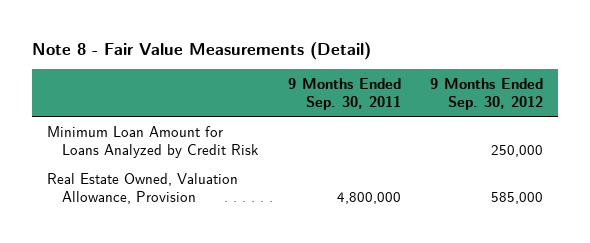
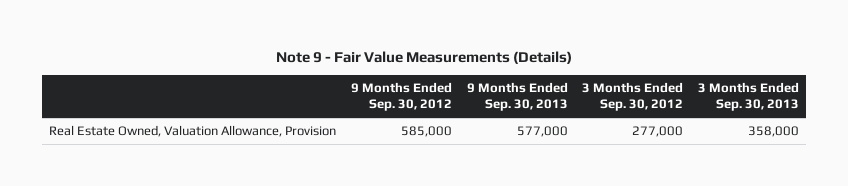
[32,41,372,60] Note 8 - Fair Value Measurements (Detail) -> [276,51,573,65] Note 9 - Fair Value Measurements (Details)
[287,77,401,110] 9 Months Ended Sep. 30, 2011 -> none
none -> [466,82,568,112] 9 Months Ended Sep. 30, 2013
none -> [582,82,684,112] 3 Months Ended Sep. 30, 2012
none -> [698,82,800,112] 3 Months Ended Sep. 30, 2013
[46,125,260,158] Minimum Loan Amount for Loans Analyzed by Credit Risk -> none

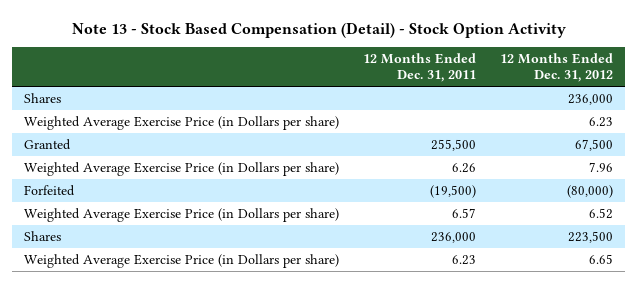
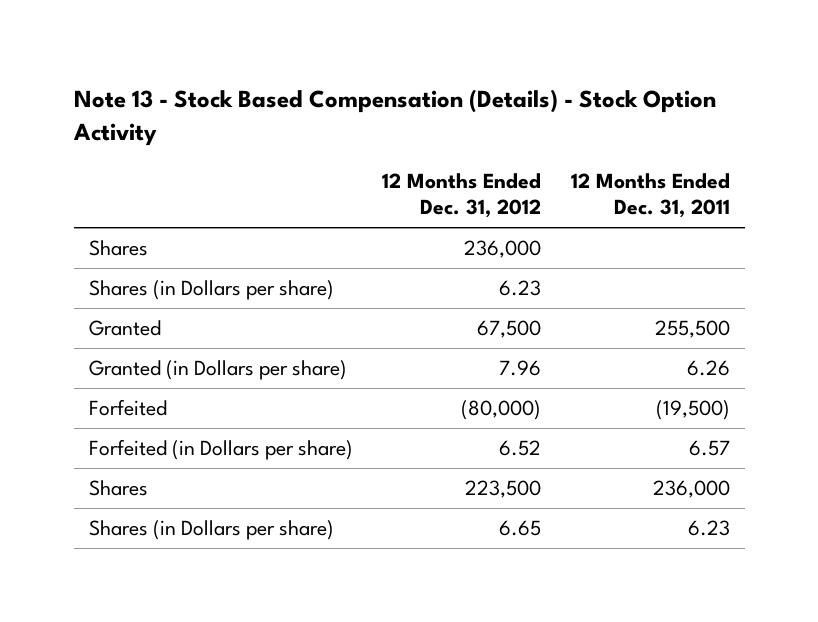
[71,21,566,38] Note 13 - Stock Based Compensation (Detail) - Stock Option Activity -> [72,88,716,146] Note 13 - Stock Based Compensation (Details) - Stock Option Activity
[24,115,340,130] Weighted Average Exercise Price (in Dollars per share) -> [88,280,334,301] Shares (in Dollars per share)
[24,161,340,176] Weighted Average Exercise Price (in Dollars per share) -> [88,360,347,381] Granted (in Dollars per share)
[24,207,340,222] Weighted Average Exercise Price (in Dollars per share) -> [88,439,353,461] Forfeited (in Dollars per share)
[24,253,340,268] Weighted Average Exercise Price (in Dollars per share) -> [88,520,334,541] Shares (in Dollars per share)

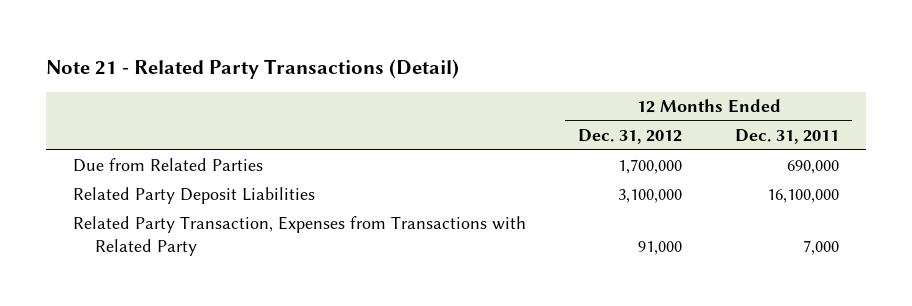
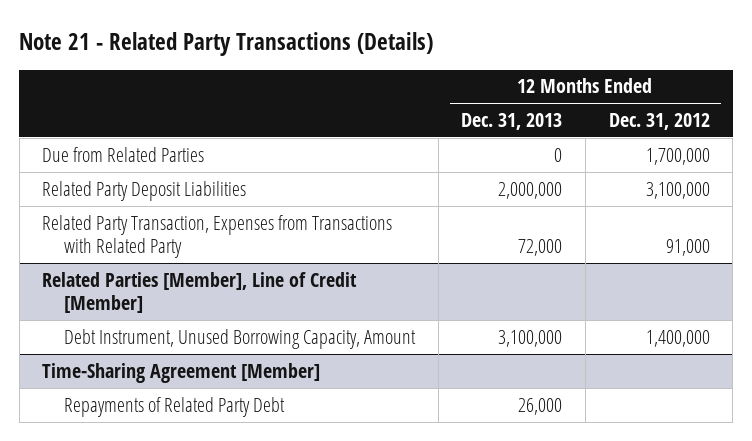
[46,59,460,80] Note 21 - Related Party Transactions (Detail) -> [19,31,434,56] Note 21 - Related Party Transactions (Details)
[735,129,840,145] Dec. 31, 2011 -> none
none -> [461,112,563,130] Dec. 31, 2013
none -> [42,271,358,314] Related Parties [Member], Line of Credit [Member]
none -> [63,328,416,349] Debt Instrument, Unused Borrowing Capacity, Amount
none -> [42,362,321,383] Time-Sharing Agreement [Member]
none -> [63,396,285,417] Repayments of Related Party Debt

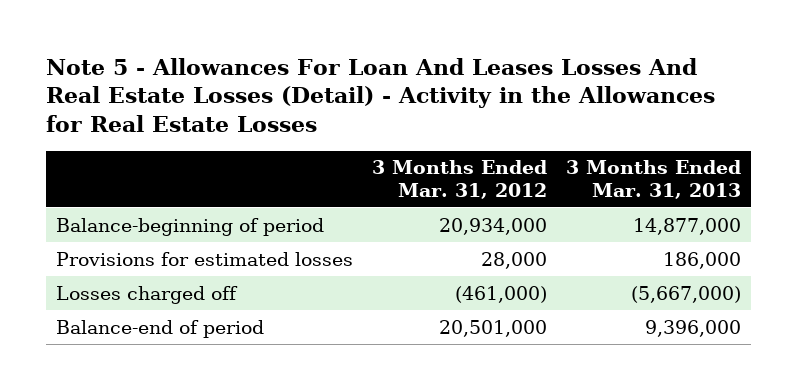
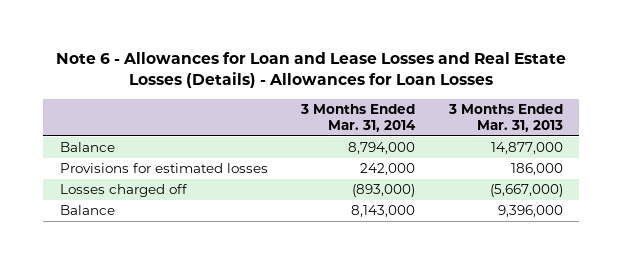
[45,57,715,133] Note 5 - Allowances For Loan And Leases Losses And Real Estate Losses (Detail) - Activity in the Allowances for Real Estate Losses -> [56,52,567,89] Note 6 - Allowances for Loan and Lease Losses and Real Estate Losses (Details) - Allowances for Loan Losses
[371,160,547,199] 3 Months Ended Mar. 31, 2012 -> none
none -> [300,103,417,132] 3 Months Ended Mar. 31, 2014
[55,217,324,236] Balance-beginning of period -> [60,142,116,153] Balance
[55,319,264,338] Balance-end of period -> [60,205,116,216] Balance

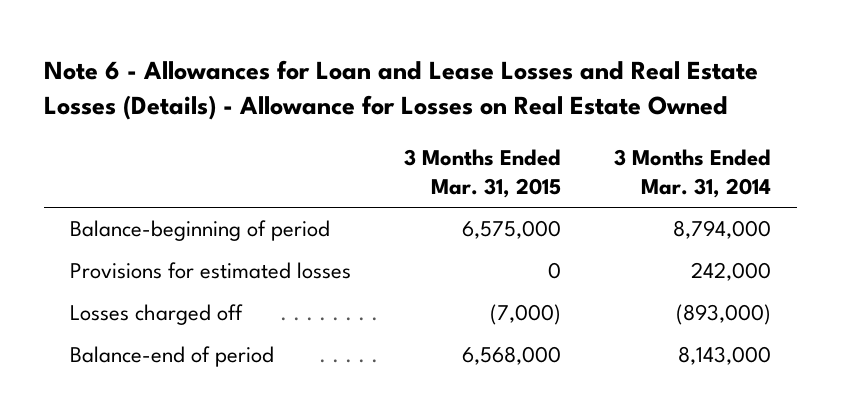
[56,52,567,89] Note 6 - Allowances for Loan and Lease Losses and Real Estate Losses (Details) - Allowances for Loan Losses -> [43,60,758,121] Note 6 - Allowances for Loan and Lease Losses and Real Estate Losses (Details) - Allowance for Losses on Real Estate Owned
[447,103,563,132] 3 Months Ended Mar. 31, 2013 -> none
none -> [403,149,561,198] 3 Months Ended Mar. 31, 2015
[60,142,116,153] Balance -> [70,220,331,242] Balance-beginning of period
[60,205,116,216] Balance -> [70,346,275,368] Balance-end of period

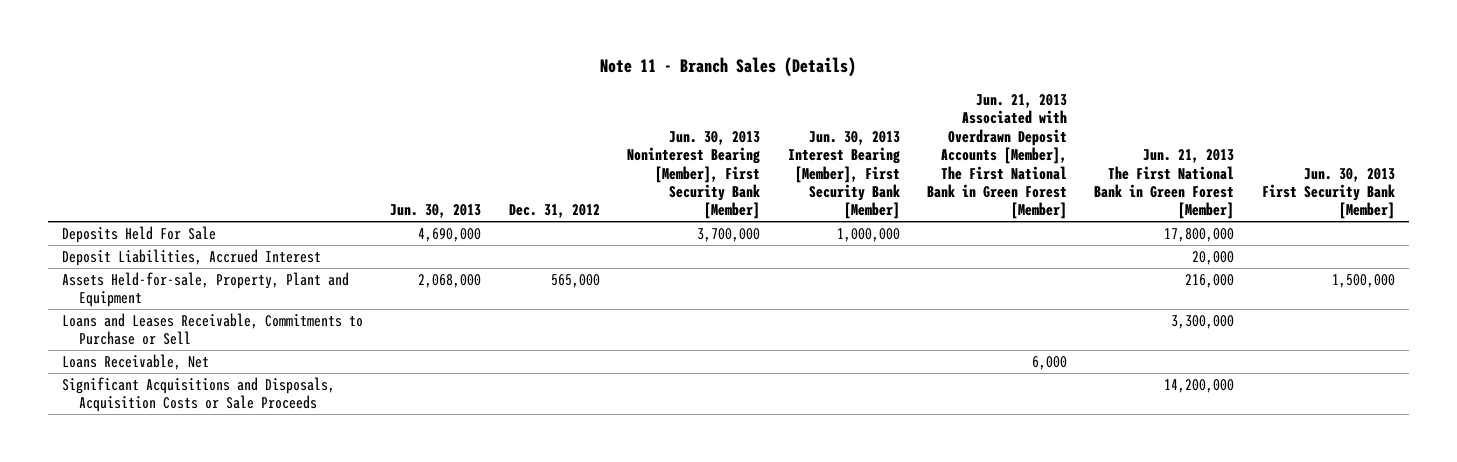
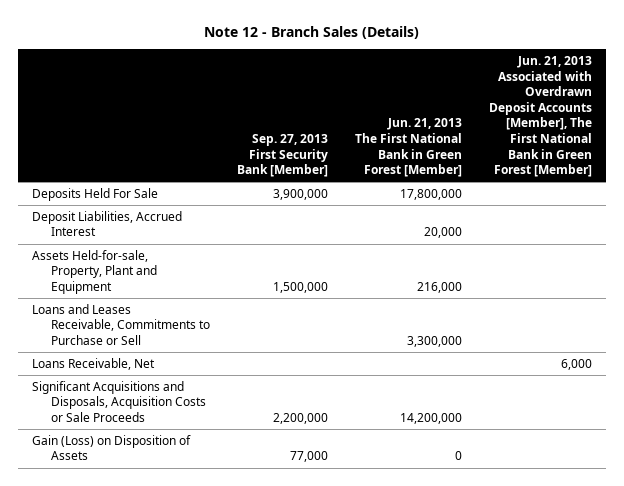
[600,57,857,78] Note 11 - Branch Sales (Details) -> [204,26,420,40] Note 12 - Branch Sales (Details)
[390,204,482,219] Jun. 30, 2013 -> none
[508,204,600,219] Dec. 31, 2012 -> none
[627,130,761,220] Jun. 30, 2013 Noninterest Bearing [Member], First Security Bank [Member] -> none
[787,130,900,220] Jun. 30, 2013 Interest Bearing [Member], First Security Bank [Member] -> none
[1261,167,1395,220] Jun. 30, 2013 First Security Bank [Member] -> none
none -> [236,134,328,178] Sep. 27, 2013 First Security Bank [Member]
none -> [31,434,191,461] Gain (Loss) on Disposition of Assets

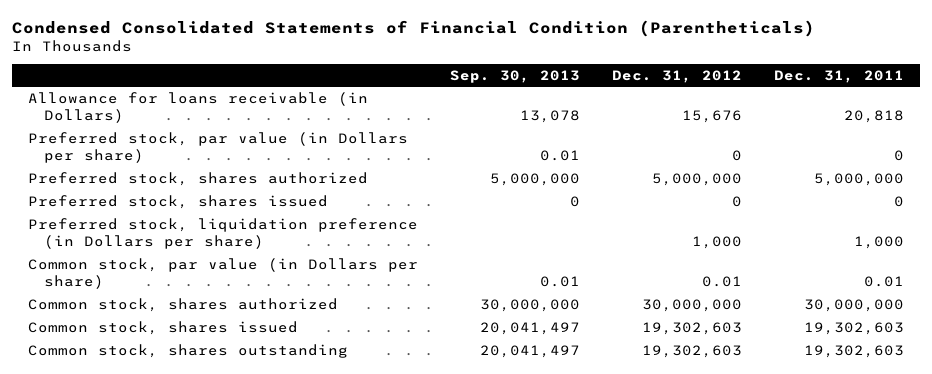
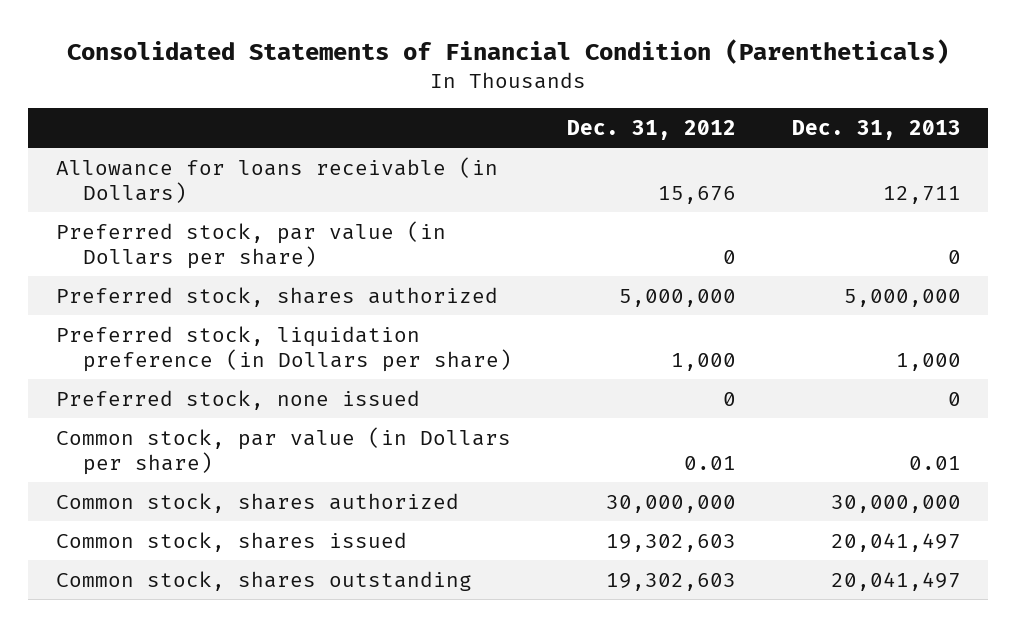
[12,19,816,37] Condensed Consolidated Statements of Financial Condition (Parentheticals) -> [67,39,950,65] Consolidated Statements of Financial Condition (Parentheticals)
[449,69,580,83] Sep. 30, 2013 -> none
[773,69,904,83] Dec. 31, 2011 -> none
none -> [791,119,961,140] Dec. 31, 2013
[28,194,329,209] Preferred stock, shares issued -> none
none -> [55,389,420,410] Preferred stock, none issued

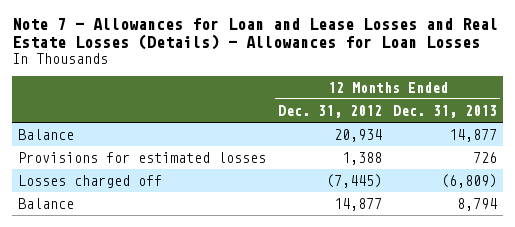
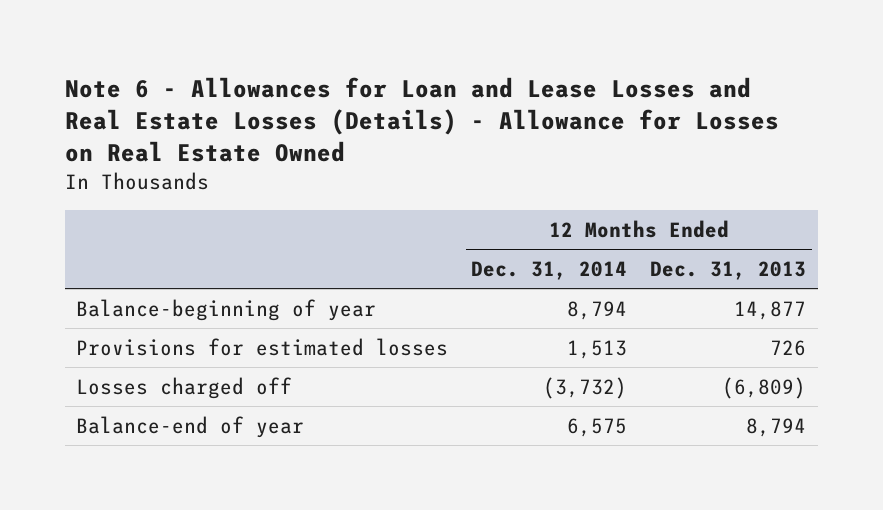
[11,17,498,51] Note 7 - Allowances for Loan and Lease Losses and Real Estate Losses (Details) - Allowances for Loan Losses -> [64,77,779,163] Note 6 - Allowances for Loan and Lease Losses and Real Estate Losses (Details) - Allowance for Losses on Real Estate Owned
[277,105,382,119] Dec. 31, 2012 -> none
none -> [471,260,628,280] Dec. 31, 2014
[17,129,74,141] Balance -> [76,298,377,321] Balance-beginning of year
[17,198,74,210] Balance -> [76,415,305,438] Balance-end of year

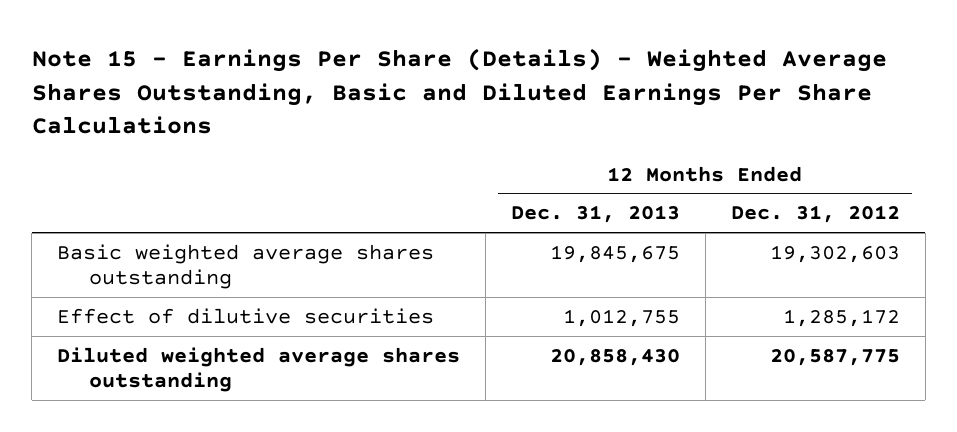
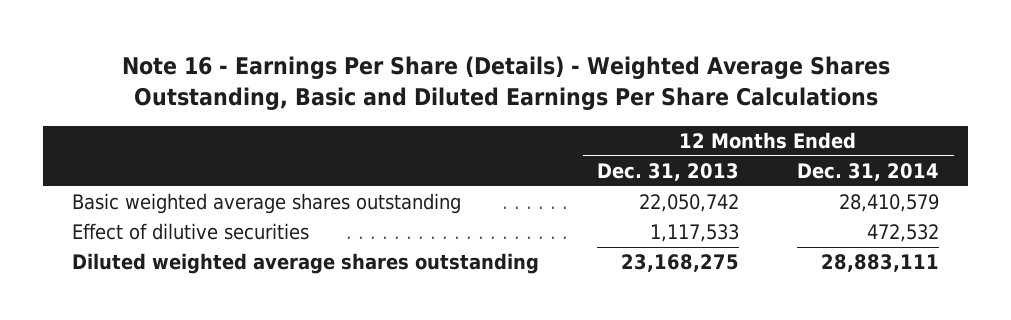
[31,47,887,135] Note 15 - Earnings Per Share (Details) - Weighted Average Shares Outstanding, Basic and Diluted Earnings Per Share Calculations -> [121,56,890,111] Note 16 - Earnings Per Share (Details) - Weighted Average Shares Outstanding, Basic and Diluted Earnings Per Share Calculations
[730,205,900,224] Dec. 31, 2012 -> none
none -> [797,163,940,182] Dec. 31, 2014
[550,244,681,263] 19,845,675 -> [639,194,740,213] 22,050,742
[563,308,681,327] 1,012,755 -> [650,224,740,243] 1,117,533
[550,348,681,366] 20,858,430 -> [621,254,740,273] 23,168,275

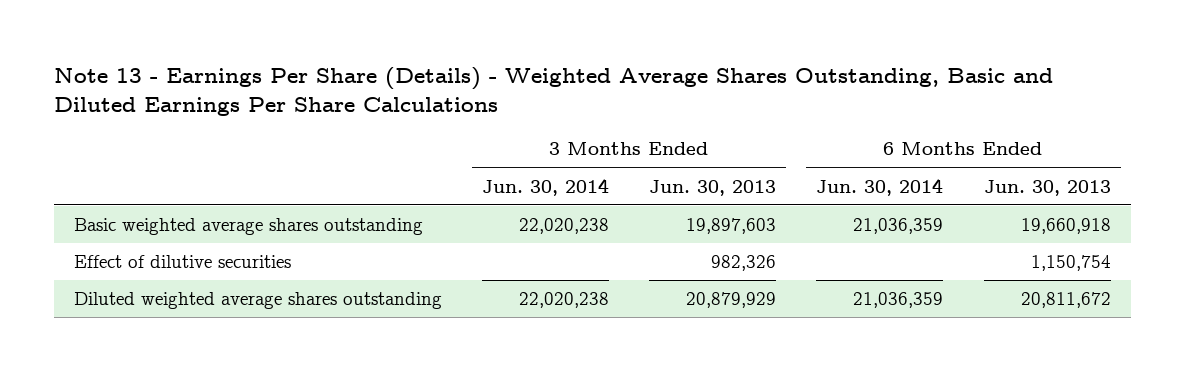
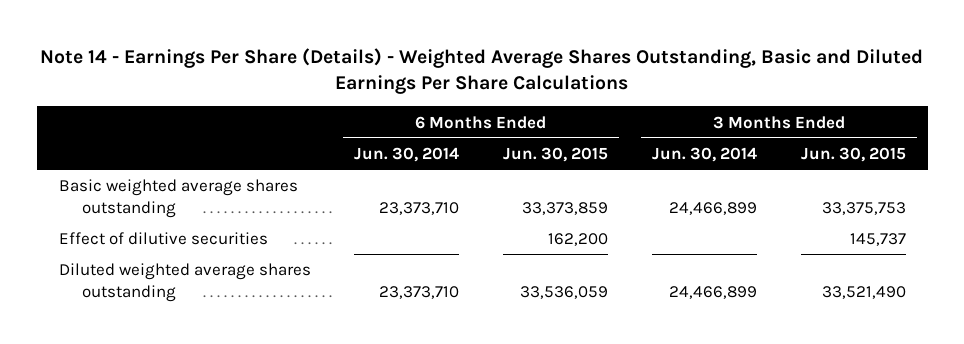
[54,66,1054,116] Note 13 - Earnings Per Share (Details) - Weighted Average Shares Outstanding, Basic and Diluted Earnings Per Share Calculations -> [40,48,924,95] Note 14 - Earnings Per Share (Details) - Weighted Average Shares Outstanding, Basic and Diluted Earnings Per Share Calculations
[649,179,777,196] Jun. 30, 2013 -> none
[983,179,1111,196] Jun. 30, 2013 -> none
none -> [503,146,609,162] Jun. 30, 2015
none -> [800,146,906,162] Jun. 30, 2015
[519,218,610,235] 22,020,238 -> [668,201,757,215] 24,466,899
[853,218,944,235] 21,036,359 -> [379,201,460,215] 23,373,710
[519,292,610,309] 22,020,238 -> [668,285,757,299] 24,466,899
[853,292,944,309] 21,036,359 -> [379,285,460,299] 23,373,710

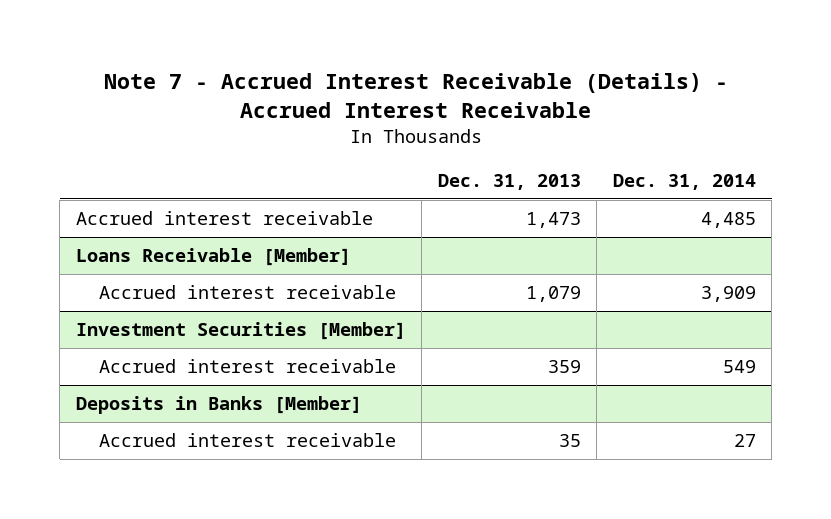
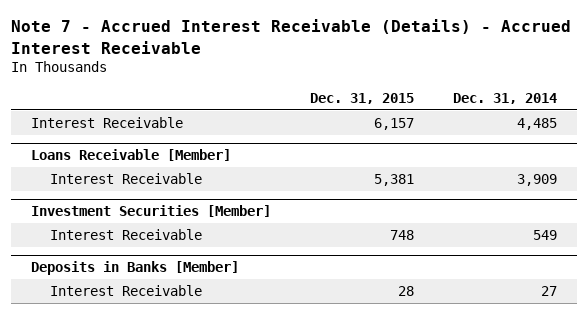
[437,173,581,190] Dec. 31, 2013 -> none
none -> [310,92,415,104] Dec. 31, 2015
[75,211,373,226] Accrued interest receivable -> [30,117,183,129] Interest Receivable
[98,285,396,300] Accrued interest receivable -> [50,173,203,185] Interest Receivable
[98,359,396,374] Accrued interest receivable -> [50,229,203,241] Interest Receivable
[98,433,396,448] Accrued interest receivable -> [50,285,203,297] Interest Receivable

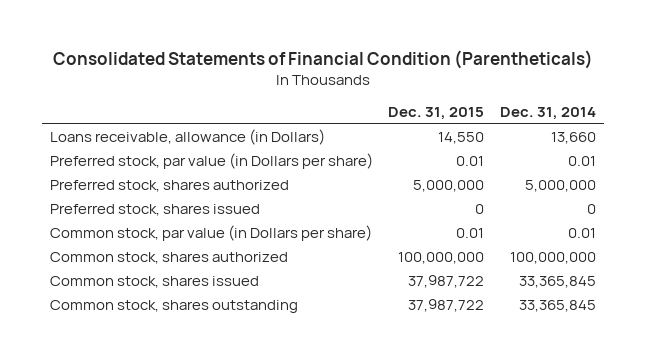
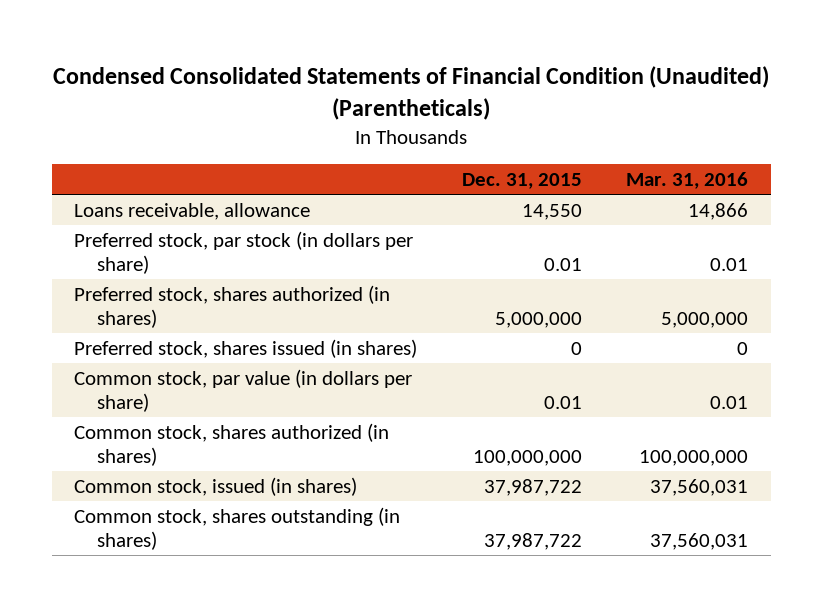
[52,49,593,69] Consolidated Statements of Financial Condition (Parentheticals) -> [53,65,770,120] Condensed Consolidated Statements of Financial Condition (Unaudited) (Parentheticals)
[499,107,596,121] Dec. 31, 2014 -> none
none -> [626,171,749,189] Mar. 31, 2016
[49,129,325,146] Loans receivable, allowance (in Dollars) -> [74,202,311,220] Loans receivable, allowance
[49,153,373,170] Preferred stock, par value (in Dollars per share) -> [74,230,414,274] Preferred stock, par stock (in dollars per share)
[49,180,289,193] Preferred stock, shares authorized -> [74,284,391,328] Preferred stock, shares authorized (in shares)
[49,204,260,217] Preferred stock, shares issued -> [74,338,418,358] Preferred stock, shares issued (in shares)
[49,225,372,242] Common stock, par value (in Dollars per share) -> [74,368,413,412] Common stock, par value (in dollars per share)
[49,252,288,265] Common stock, shares authorized -> [74,422,390,466] Common stock, shares authorized (in shares)
[49,276,259,289] Common stock, shares issued -> [74,476,358,496] Common stock, issued (in shares)
[49,300,298,314] Common stock, shares outstanding -> [74,506,401,550] Common stock, shares outstanding (in shares)

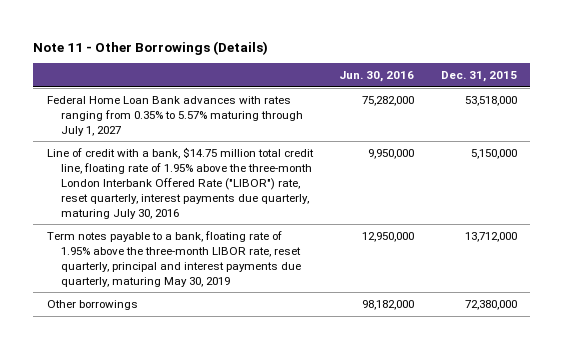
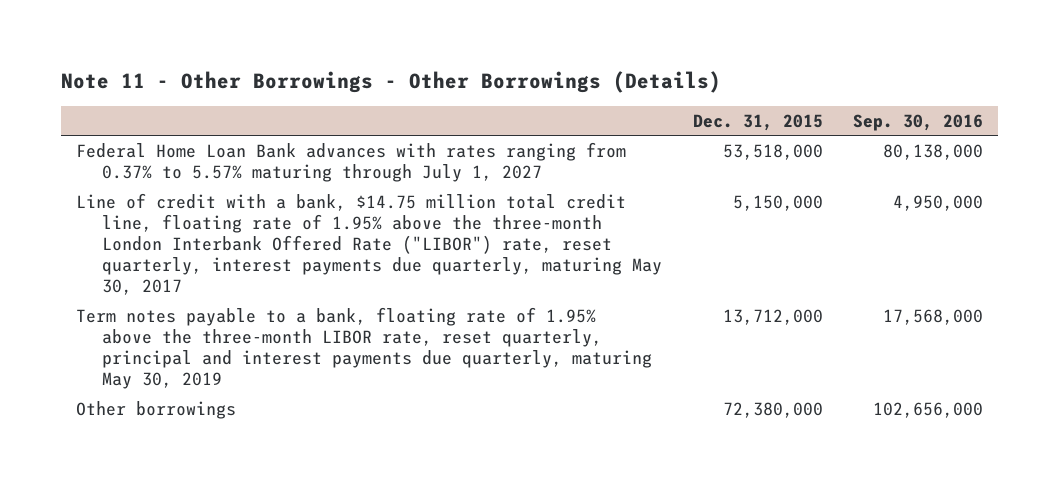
[33,40,269,55] Note 11 - Other Borrowings (Details) -> [60,70,721,93] Note 11 - Other Borrowings - Other Borrowings (Details)
[339,71,415,83] Jun. 30, 2016 -> none
none -> [853,113,984,131] Sep. 30, 2016
[46,95,304,136] Federal Home Loan Bank advances with rates ranging from 0.35% to 5.57% maturing through July 1, 2027 -> [75,142,626,183] Federal Home Loan Bank advances with rates ranging from 0.37% to 5.57% maturing through July 1, 2027
[46,146,314,219] Line of credit with a bank, $14.75 million total credit line, floating rate of 1.95% above the three-month London Interbank Offered Rate ("LIBOR") rate, reset quarterly, interest payments due quarterly, maturing July 30, 2016 -> [75,193,663,296] Line of credit with a bank, $14.75 million total credit line, floating rate of 1.95% above the three-month London Interbank Offered Rate ("LIBOR") rate, reset quarterly, interest payments due quarterly, maturing May 30, 2017

